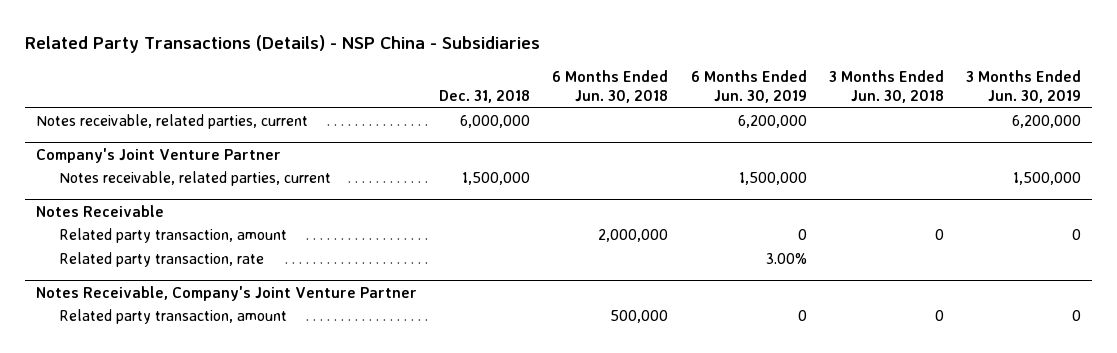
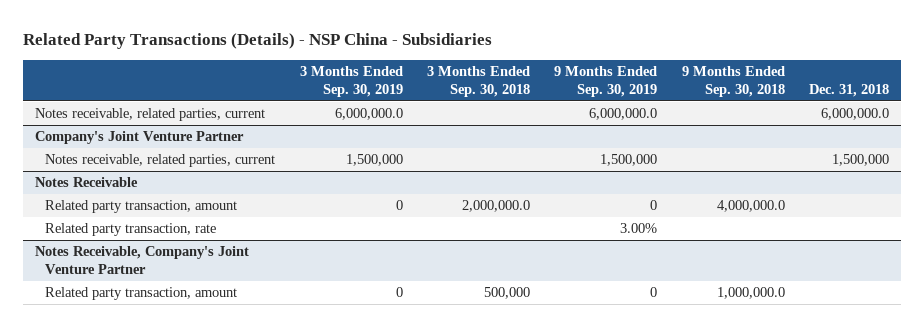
[552,70,669,103] 6 Months Ended Jun. 30, 2018 -> none
[690,70,807,103] 6 Months Ended Jun. 30, 2019 -> none
[828,70,944,103] 3 Months Ended Jun. 30, 2018 -> none
[965,70,1081,103] 3 Months Ended Jun. 30, 2019 -> none
none -> [299,65,403,98] 3 Months Ended Sep. 30, 2019
none -> [426,65,530,98] 3 Months Ended Sep. 30, 2018
none -> [554,65,658,98] 9 Months Ended Sep. 30, 2019
none -> [681,65,785,98] 9 Months Ended Sep. 30, 2018
[460,115,531,129] 6,000,000 -> [820,108,889,121] 6,000,000.0

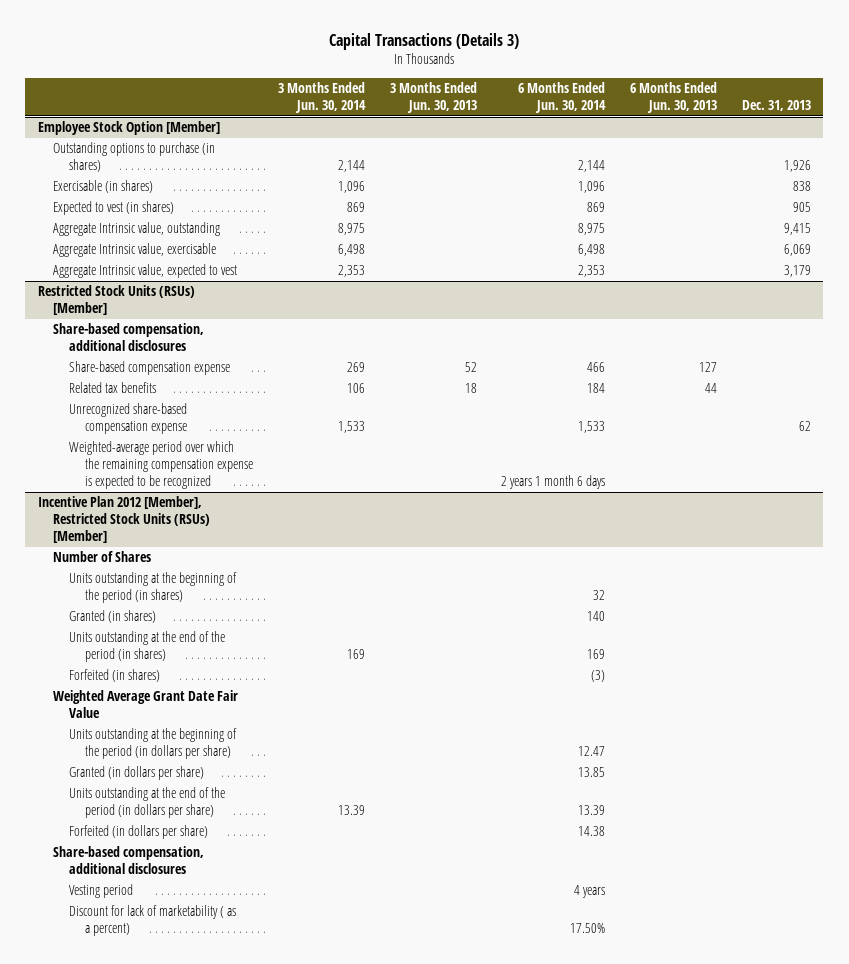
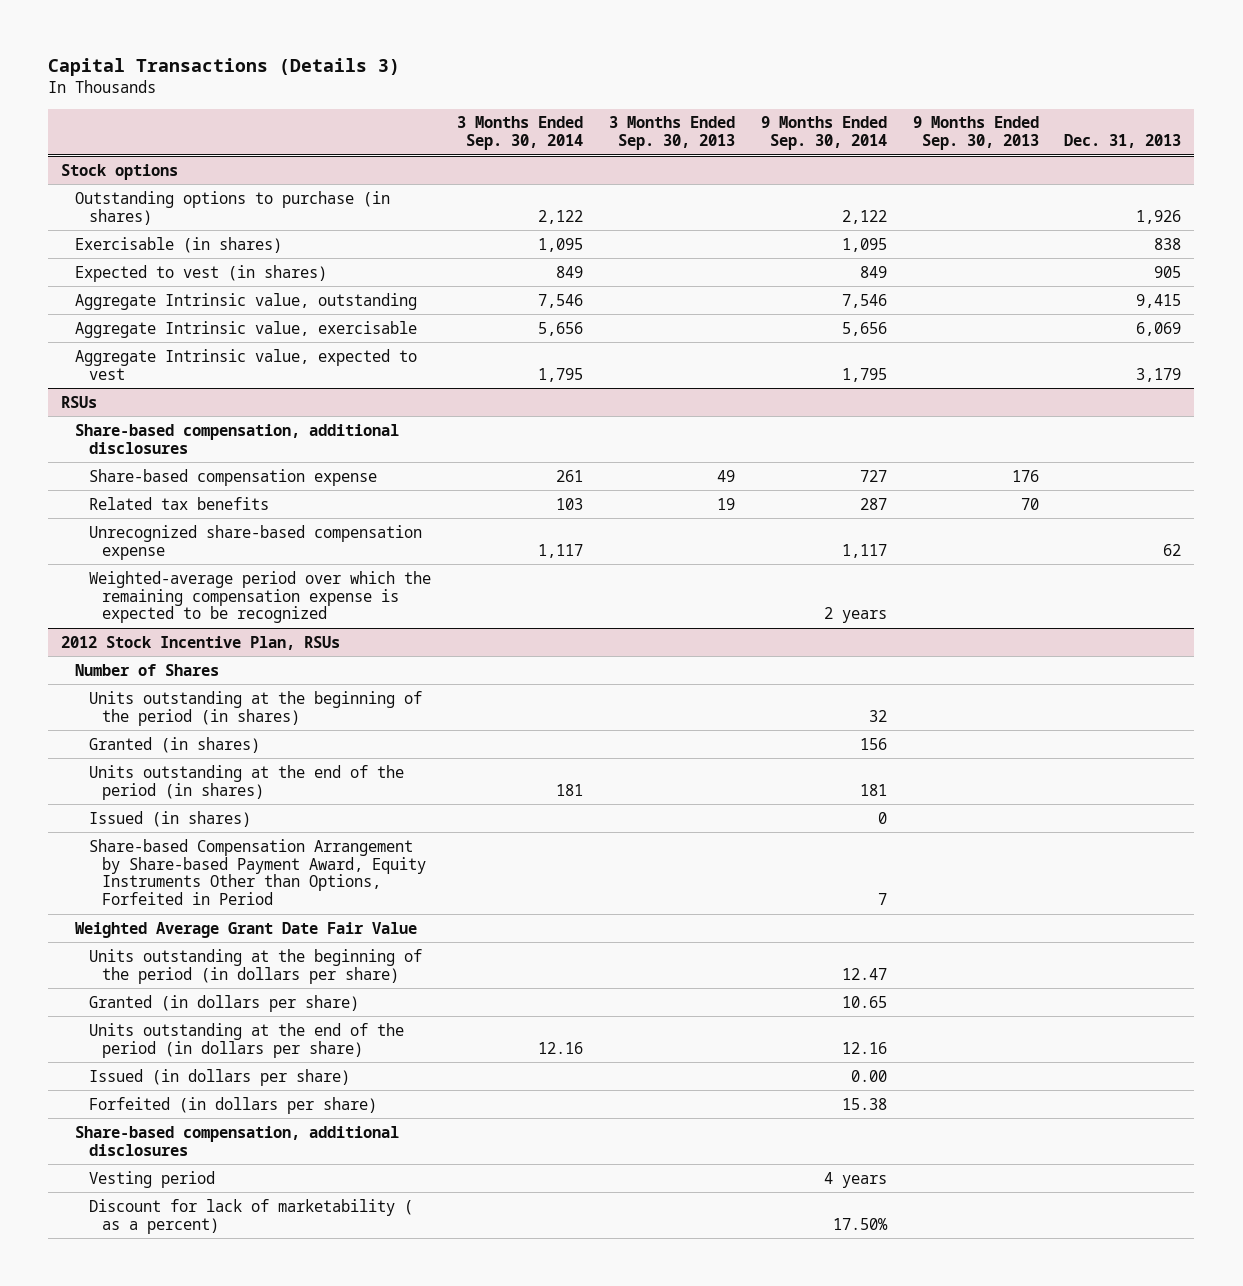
[277,81,366,113] 3 Months Ended Jun. 30, 2014 -> none
[389,81,477,113] 3 Months Ended Jun. 30, 2013 -> none
[518,81,607,113] 6 Months Ended Jun. 30, 2014 -> none
[630,81,718,113] 6 Months Ended Jun. 30, 2013 -> none
none -> [456,116,583,151] 3 Months Ended Sep. 30, 2014
none -> [608,116,735,151] 3 Months Ended Sep. 30, 2013
none -> [760,116,887,151] 9 Months Ended Sep. 30, 2014
none -> [912,116,1039,151] 9 Months Ended Sep. 30, 2013
[37,121,220,136] Employee Stock Option [Member] -> [61,163,179,180] Stock options
[37,285,195,316] Restricted Stock Units (RSUs) [Member] -> [61,395,98,408] RSUs
[37,496,211,544] Incentive Plan 2012 [Member], Restricted Stock Units (RSUs) [Member] -> [61,635,341,650] 2012 Stock Incentive Plan, RSUs
none -> [88,810,251,827] Issued (in shares)
[69,669,161,683] Forfeited (in shares) -> [88,838,427,906] Share-based Compensation Arrangement by Share-based Payment Award, Equity Instruments Other than Options, Forfeited in Period
none -> [88,1068,350,1086] Issued (in dollars per share)

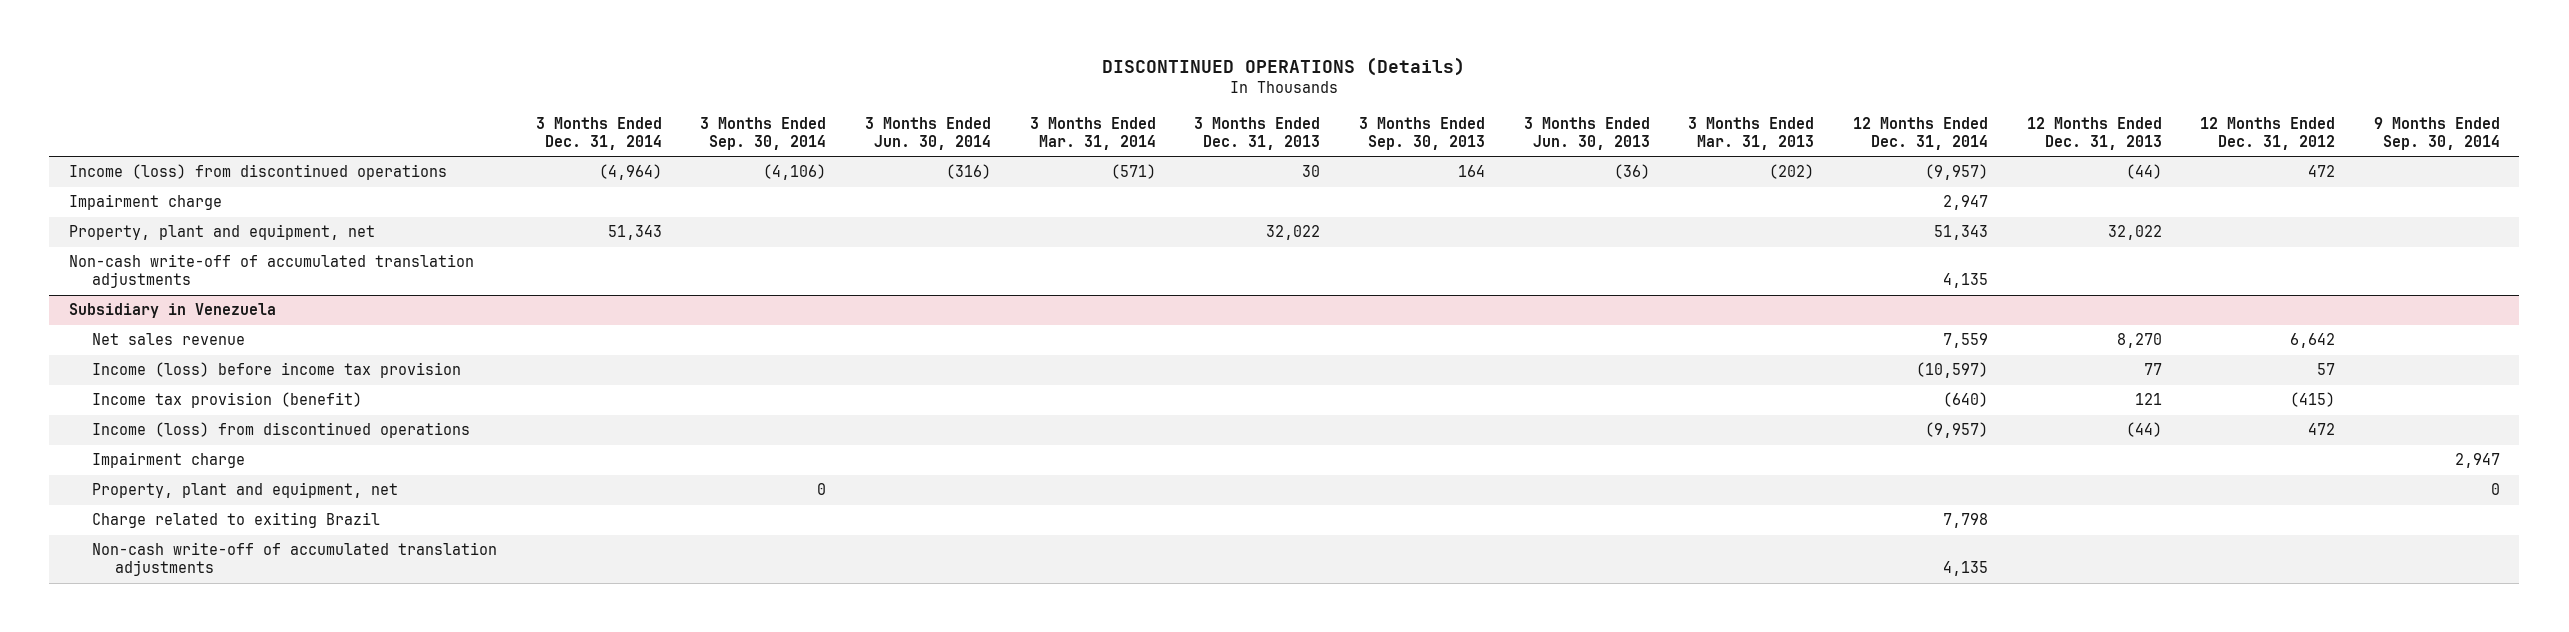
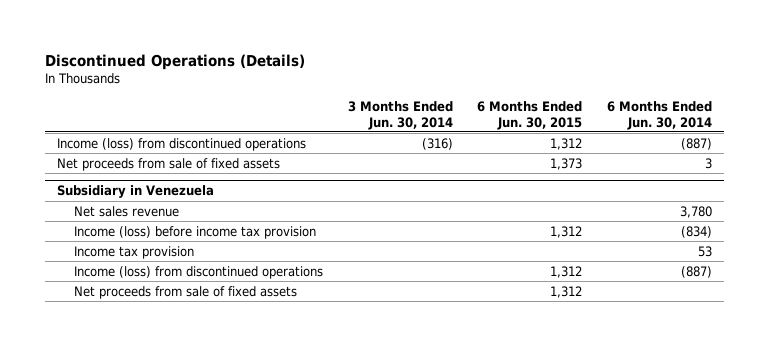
[1102,56,1466,76] DISCONTINUED OPERATIONS (Details) -> [45,53,306,70] Discontinued Operations (Details)
[535,116,662,150] 3 Months Ended Dec. 31, 2014 -> none
[700,116,827,150] 3 Months Ended Sep. 30, 2014 -> none
[1029,116,1156,150] 3 Months Ended Mar. 31, 2014 -> none
[1194,116,1321,150] 3 Months Ended Dec. 31, 2013 -> none
[1359,116,1486,150] 3 Months Ended Sep. 30, 2013 -> none
[1523,116,1650,150] 3 Months Ended Jun. 30, 2013 -> none
[1688,116,1815,150] 3 Months Ended Mar. 31, 2013 -> none
[1853,116,1989,150] 12 Months Ended Dec. 31, 2014 -> none
[2026,116,2162,150] 12 Months Ended Dec. 31, 2013 -> none
[2200,116,2336,150] 12 Months Ended Dec. 31, 2012 -> none
[2374,116,2501,150] 9 Months Ended Sep. 30, 2014 -> none
none -> [477,101,583,130] 6 Months Ended Jun. 30, 2015
none -> [606,101,712,130] 6 Months Ended Jun. 30, 2014
[68,194,222,211] Impairment charge -> none
[68,224,375,241] Property, plant and equipment, net -> none
[68,254,474,289] Non-cash write-off of accumulated translation adjustments -> none
none -> [57,157,281,171] Net proceeds from sale of fixed assets
[91,392,362,409] Income tax provision (benefit) -> [74,245,195,259] Income tax provision
[91,452,245,469] Impairment charge -> none
[91,482,398,499] Property, plant and equipment, net -> none
[91,512,380,529] Charge related to exiting Brazil -> none
[91,542,497,577] Non-cash write-off of accumulated translation adjustments -> none
none -> [74,285,298,299] Net proceeds from sale of fixed assets

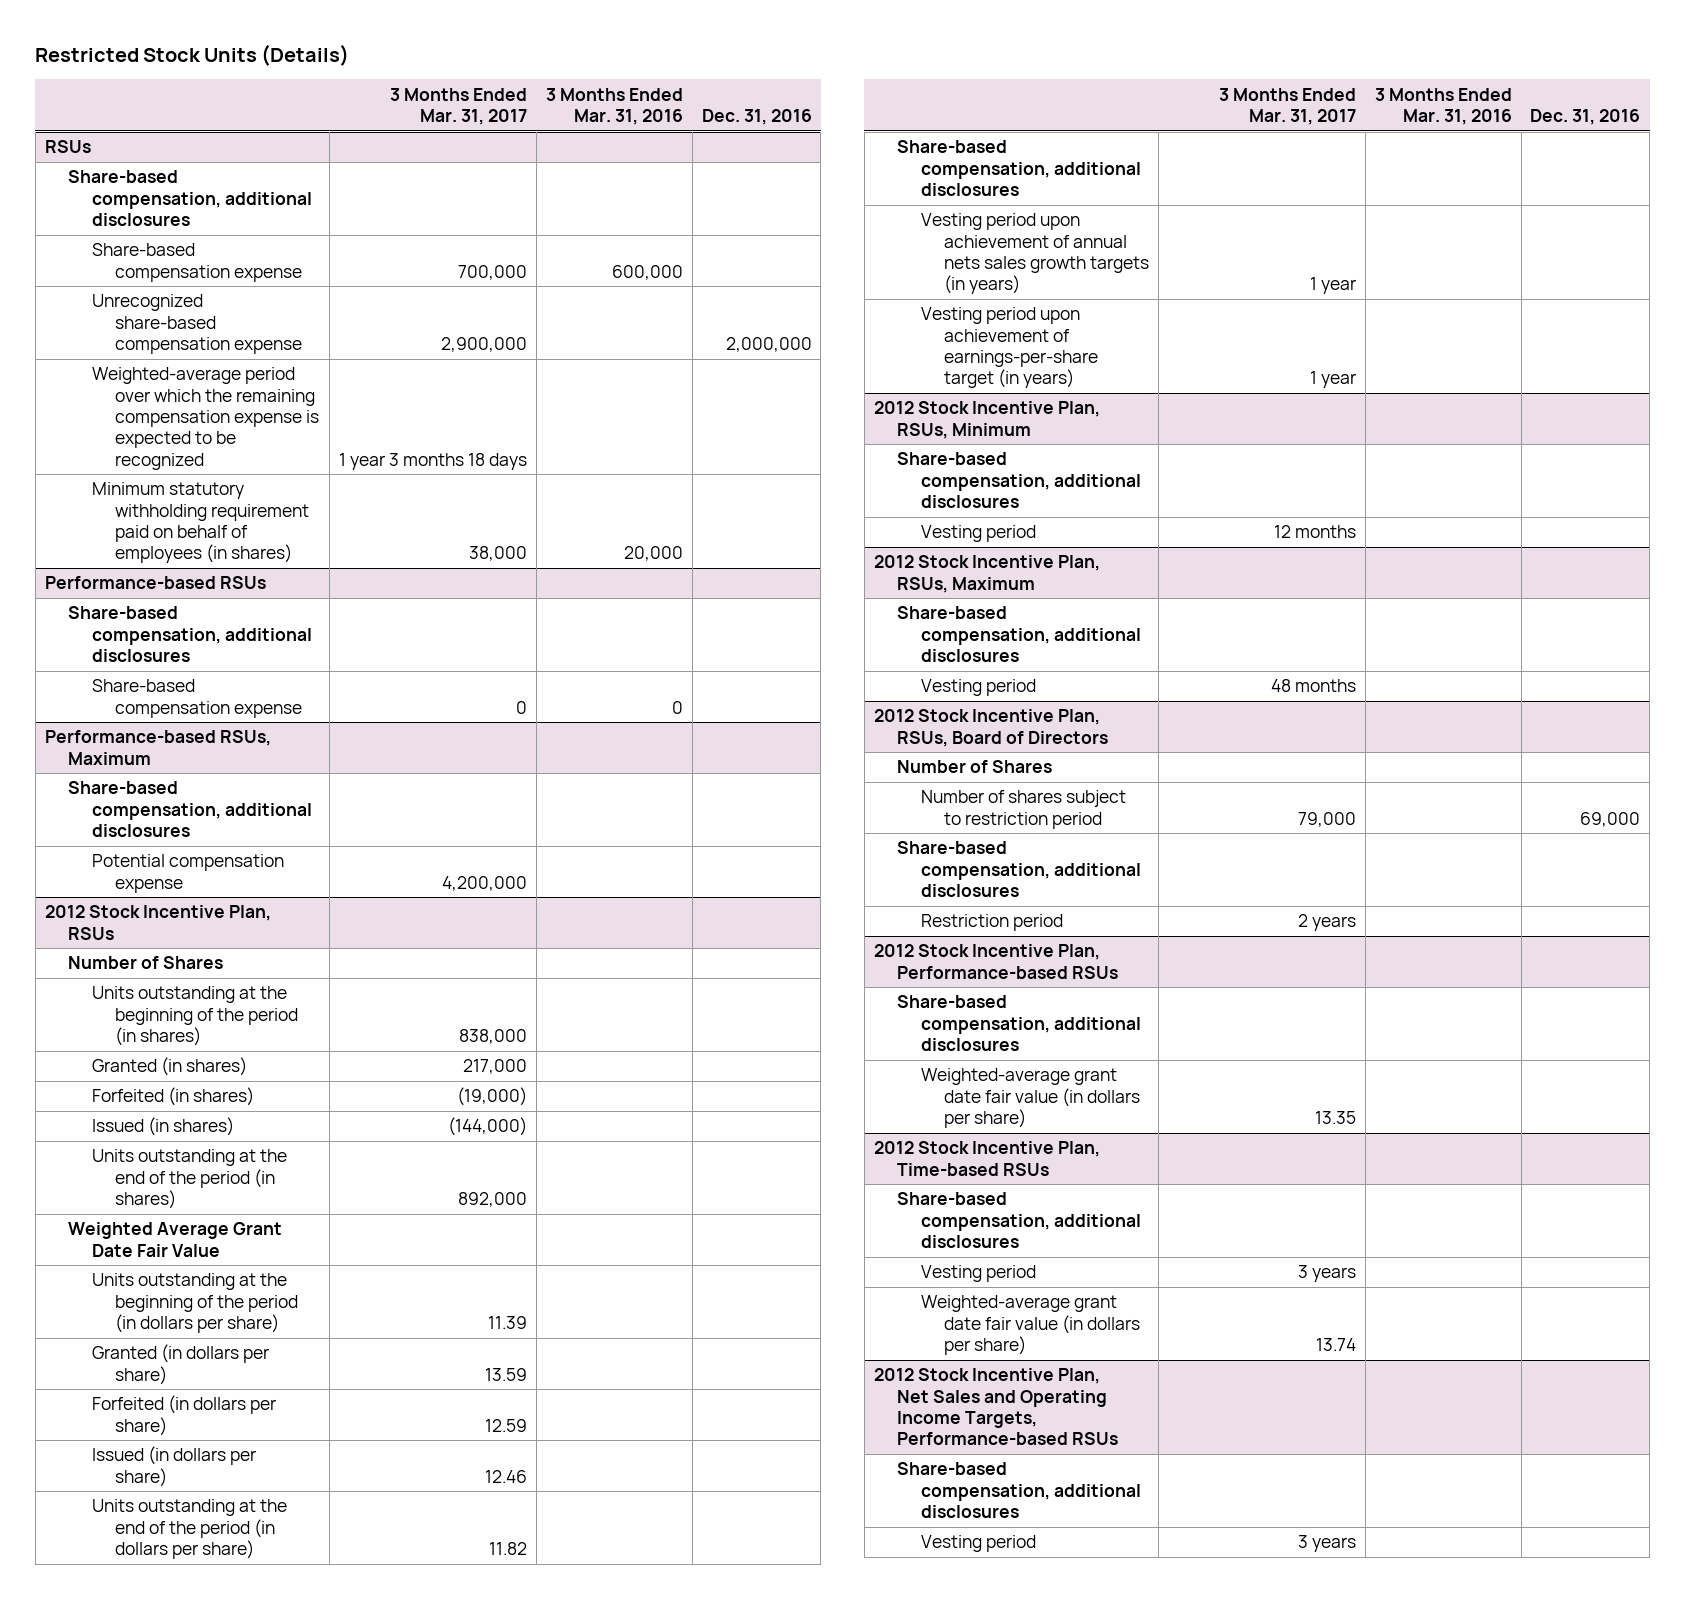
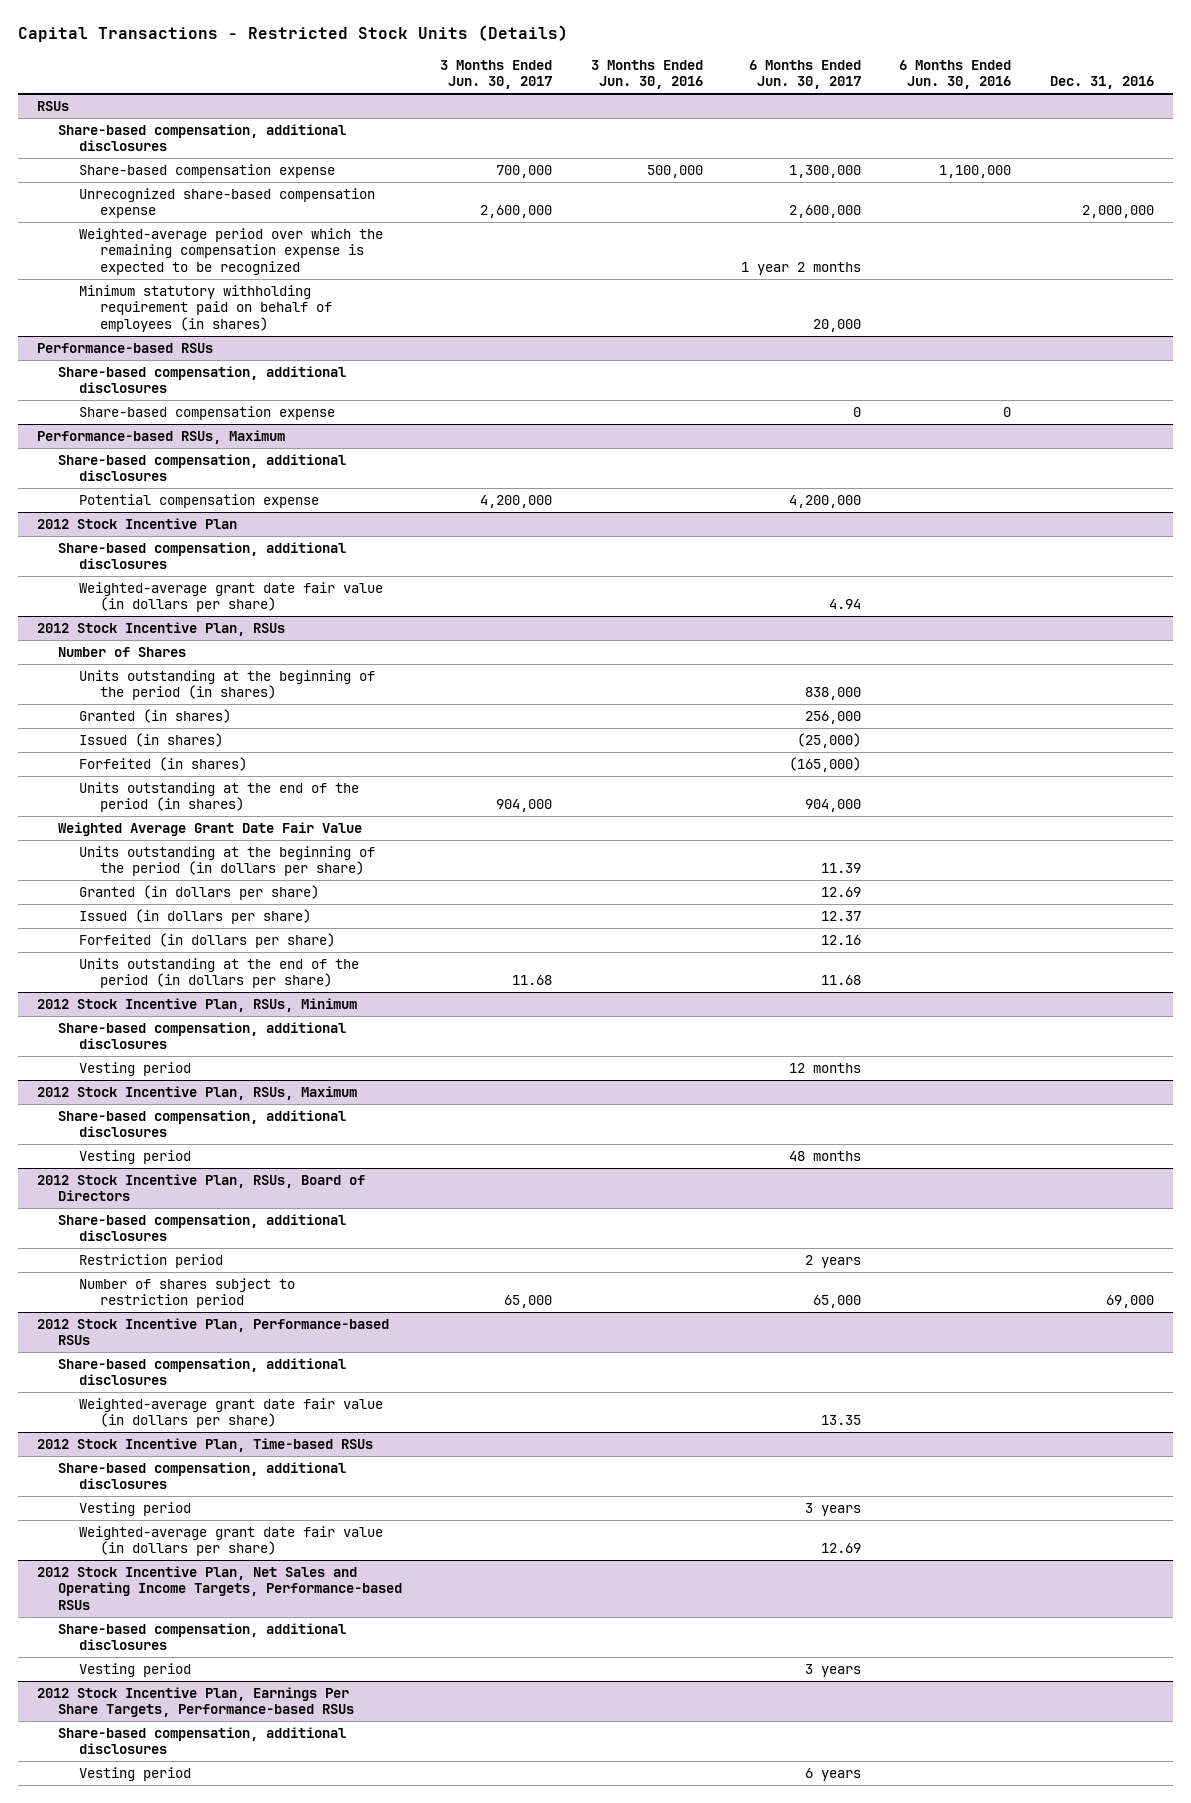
[35,44,350,67] Restricted Stock Units (Details) -> [17,25,568,43] Capital Transactions - Restricted Stock Units (Details)
[390,87,528,126] 3 Months Ended Mar. 31, 2017 -> none
[545,87,683,126] 3 Months Ended Mar. 31, 2016 -> none
none -> [440,59,553,90] 3 Months Ended Jun. 30, 2017
none -> [590,59,703,90] 3 Months Ended Jun. 30, 2016
none -> [749,59,862,90] 6 Months Ended Jun. 30, 2017
none -> [899,59,1012,90] 6 Months Ended Jun. 30, 2016
none -> [36,517,237,529] 2012 Stock Incentive Plan
none -> [57,541,346,570] Share-based compensation, additional disclosures
none -> [78,581,383,613] Weighted-average grant date fair value (in dollars per share)
[91,1087,254,1107] Forfeited (in shares) -> [78,756,247,771] Forfeited (in shares)
[91,1395,276,1436] Forfeited (in dollars per share) -> [78,932,335,948] Forfeited (in dollars per share)
[897,140,1141,197] Share-based compensation, additional disclosures -> none
[920,213,1150,295] Vesting period upon achievement of annual nets sales growth targets (in years) -> none
[920,307,1099,389] Vesting period upon achievement of earnings-per-share target (in years) -> none
[897,760,1053,774] Number of Shares -> none
[920,790,1126,829] Number of shares subject to restriction period -> [78,1277,295,1309] Number of shares subject to restriction period
none -> [36,1686,354,1718] 2012 Stock Incentive Plan, Earnings Per Share Targets, Performance-based RSUs
none -> [57,1726,346,1755] Share-based compensation, additional disclosures
none -> [78,1766,191,1781] Vesting period

